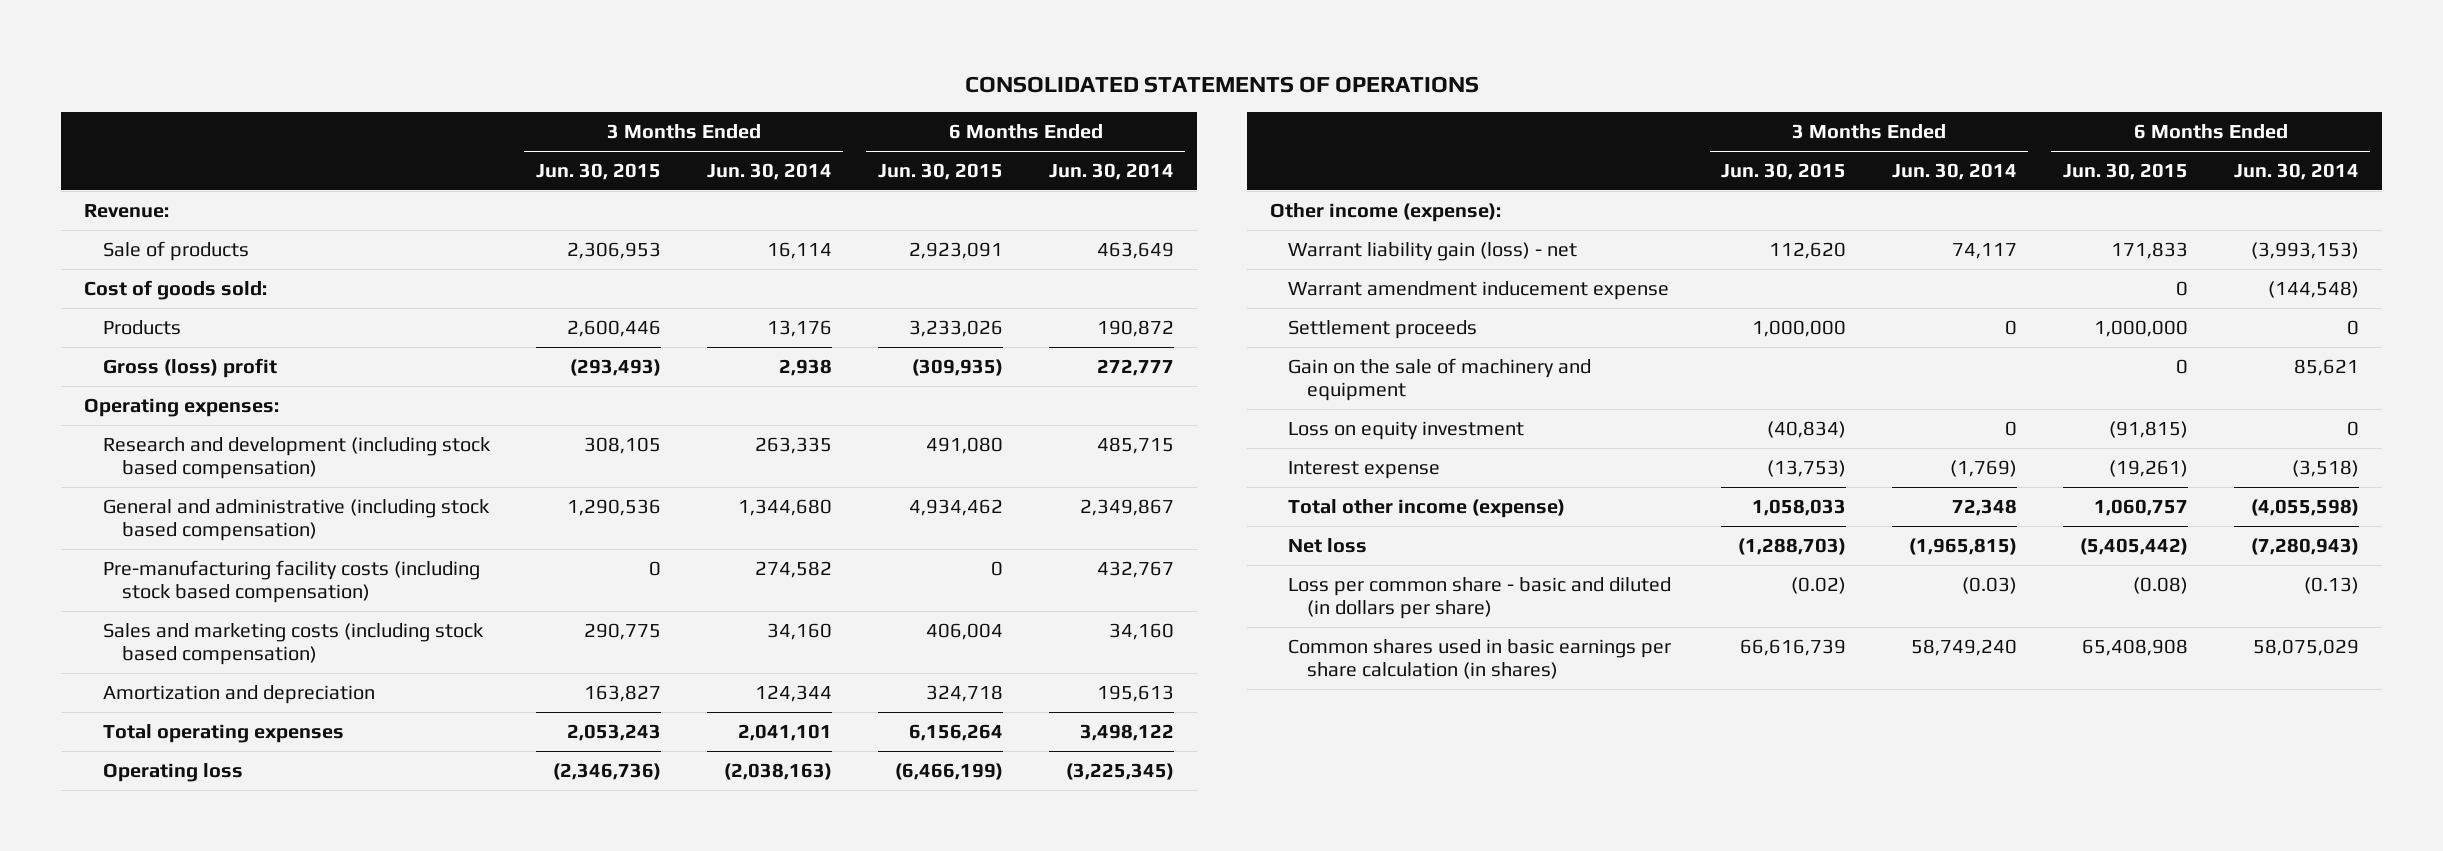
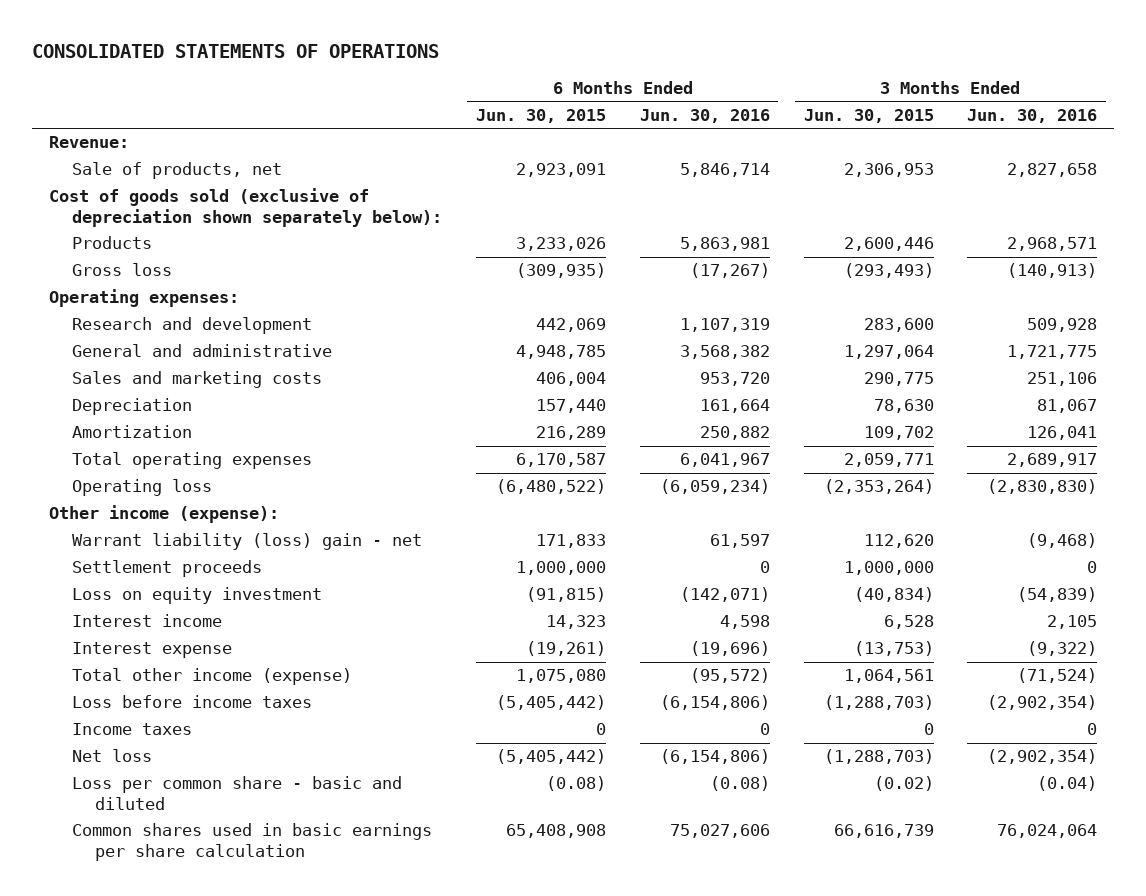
[706,162,832,180] Jun. 30, 2014 -> none
[1048,162,1174,180] Jun. 30, 2014 -> none
none -> [639,108,770,123] Jun. 30, 2016
none -> [967,108,1098,123] Jun. 30, 2016
[102,240,249,261] Sale of products -> [72,162,283,180] Sale of products, net
[84,279,268,300] Cost of goods sold: -> [49,188,443,227] Cost of goods sold (exclusive of depreciation shown separately below):
[102,357,277,378] Gross (loss) profit -> [72,263,173,277] Gross loss
[102,559,480,603] Pre-manufacturing facility costs (including stock based compensation) -> none
[102,684,375,704] Amortization and depreciation -> none
[102,436,491,479] Research and development (including stock based compensation) -> [72,317,313,335] Research and development
[583,436,661,454] 308,105 -> [863,318,934,333] 283,600
[925,436,1003,454] 491,080 -> [535,318,606,333] 442,069
[102,498,490,541] General and administrative (including stock based compensation) -> [72,344,333,358] General and administrative
[566,498,661,516] 1,290,536 -> [843,345,934,360] 1,297,064
[908,498,1003,516] 4,934,462 -> [515,345,606,360] 4,948,785
[102,622,484,665] Sales and marketing costs (including stock based compensation) -> [72,371,323,389] Sales and marketing costs
none -> [72,398,193,416] Depreciation
none -> [72,425,193,439] Amortization
[566,723,661,741] 2,053,243 -> [843,453,934,468] 2,059,771
[908,723,1003,741] 6,156,264 -> [515,453,606,468] 6,170,587
[552,762,661,780] (2,346,736) -> [823,479,934,495] (2,353,264)
[894,762,1003,780] (6,466,199) -> [495,479,606,495] (6,480,522)
[1288,280,1670,300] Warrant amendment inducement expense -> none
[1288,241,1578,261] Warrant liability gain (loss) - net -> [72,533,423,551] Warrant liability (loss) gain - net
[1288,357,1592,401] Gain on the sale of machinery and equipment -> none
none -> [72,614,223,628] Interest income
[1752,498,1847,516] 1,058,033 -> [843,669,934,684] 1,064,561
[2093,498,2188,516] 1,060,757 -> [515,669,606,684] 1,075,080
none -> [72,695,313,709] Loss before income taxes
none -> [72,723,193,736] Income taxes
[1288,576,1672,619] Loss per common share - basic and diluted (in dollars per share) -> [72,776,403,810] Loss per common share - basic and diluted
[1288,638,1672,679] Common shares used in basic earnings per share calculation (in shares) -> [72,823,433,861] Common shares used in basic earnings per share calculation

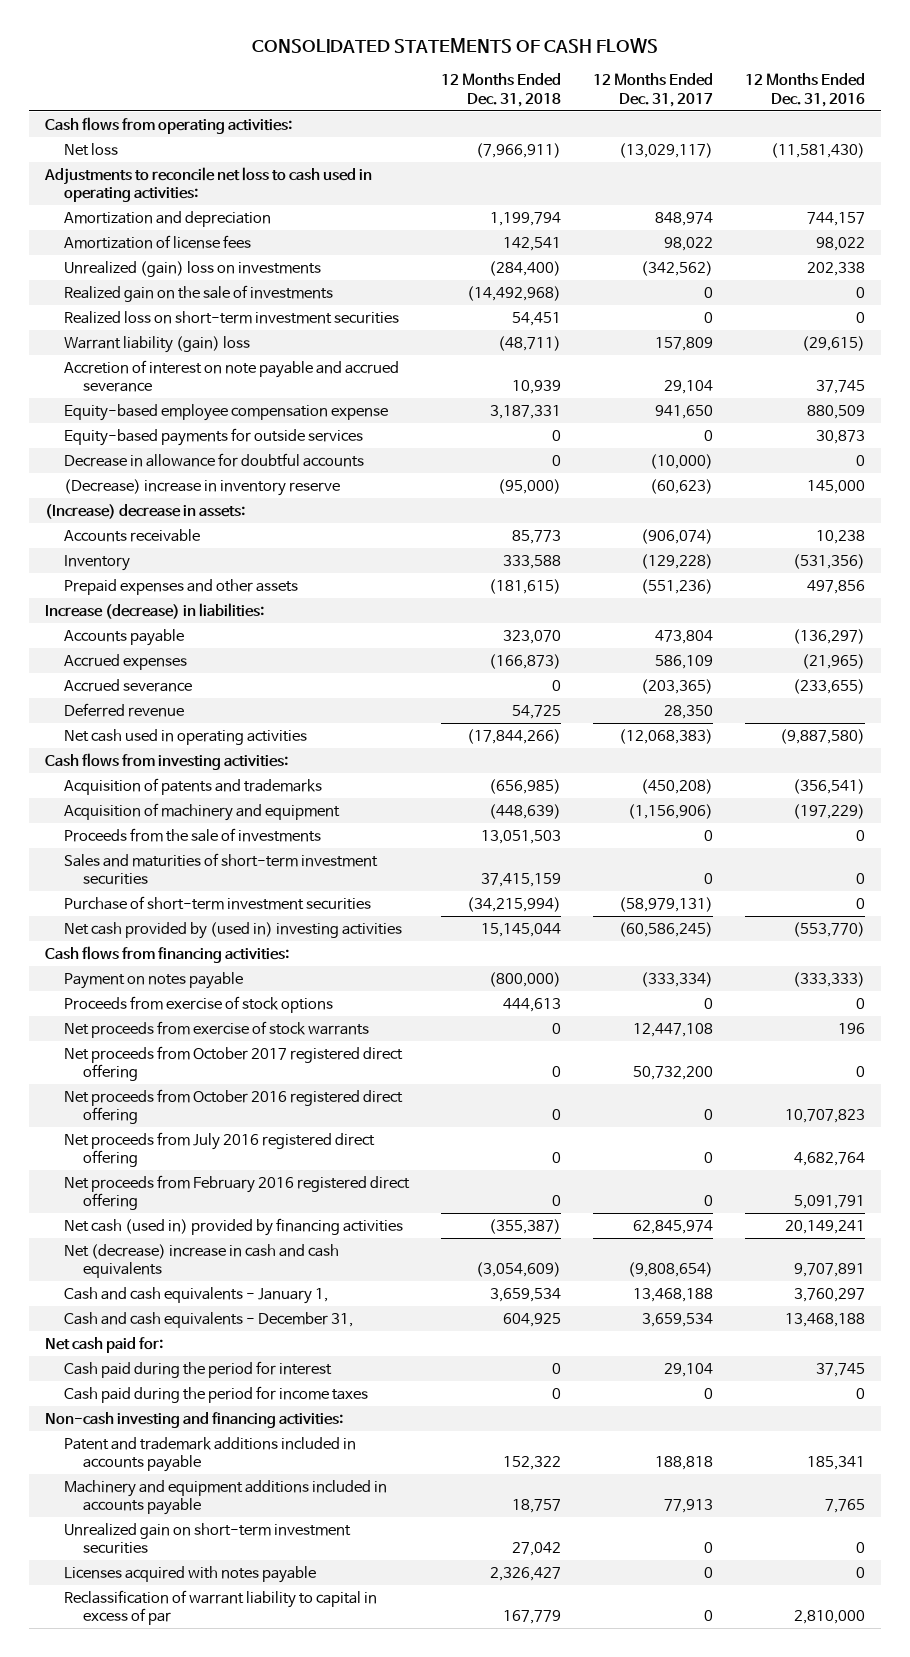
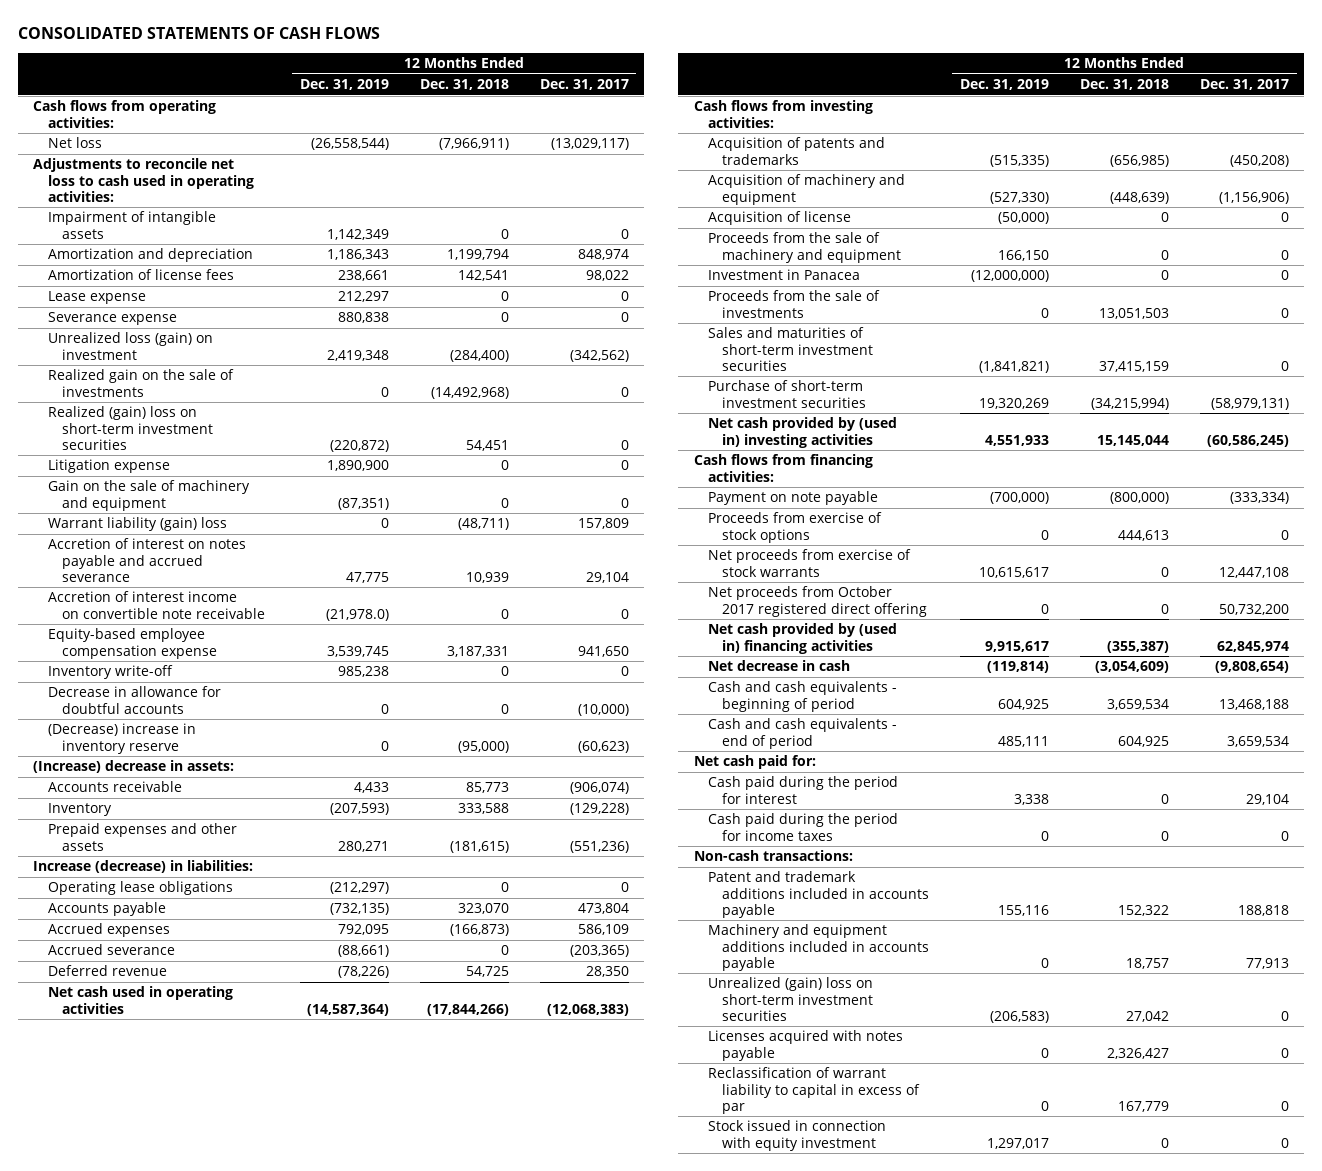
[745,73,866,107] 12 Months Ended Dec. 31, 2016 -> none
none -> [299,79,389,91] Dec. 31, 2019
none -> [47,211,216,239] Impairment of intangible assets
none -> [47,291,146,305] Lease expense
none -> [47,312,177,326] Severance expense
[63,260,321,277] Unrealized (gain) loss on investments -> [47,332,213,360] Unrealized loss (gain) on investment
[63,310,399,324] Realized loss on short-term investment securities -> [47,406,213,450] Realized (gain) loss on short-term investment securities
none -> [47,459,170,474] Litigation expense
none -> [47,480,250,511] Gain on the sale of machinery and equipment
[63,359,399,393] Accretion of interest on note payable and accrued severance -> [47,538,246,582] Accretion of interest on notes payable and accrued severance
none -> [47,591,265,619] Accretion of interest income on convertible note receivable
[63,427,363,446] Equity-based payments for outside services -> none
none -> [47,665,173,680] Inventory write-off
none -> [47,881,233,896] Operating lease obligations
none -> [707,211,851,226] Acquisition of license
none -> [707,232,901,263] Proceeds from the sale of machinery and equipment
none -> [707,269,860,281] Investment in Panacea
[63,971,243,989] Payment on notes payable -> [707,491,878,506] Payment on note payable
[63,1088,403,1125] Net proceeds from October 2016 registered direct offering -> none
[63,1131,375,1168] Net proceeds from July 2016 registered direct offering -> none
[63,1174,410,1211] Net proceeds from February 2016 registered direct offering -> none
[63,1217,403,1236] Net cash (used in) provided by financing activities -> [707,623,897,654] Net cash provided by (used in) financing activities
[63,1243,339,1279] Net (decrease) increase in cash and cash equivalents -> [707,660,850,672] Net decrease in cash
[63,1286,328,1304] Cash and cash equivalents - January 1, -> [707,681,897,712] Cash and cash equivalents - beginning of period
[63,1311,353,1328] Cash and cash equivalents - December 31, -> [707,718,897,749] Cash and cash equivalents - end of period
[44,1411,343,1428] Non-cash investing and financing activities: -> [693,850,853,862] Non-cash transactions:
[63,1522,351,1555] Unrealized gain on short-term investment securities -> [707,977,873,1021] Unrealized (gain) loss on short-term investment securities
none -> [707,1120,886,1151] Stock issued in connection with equity investment

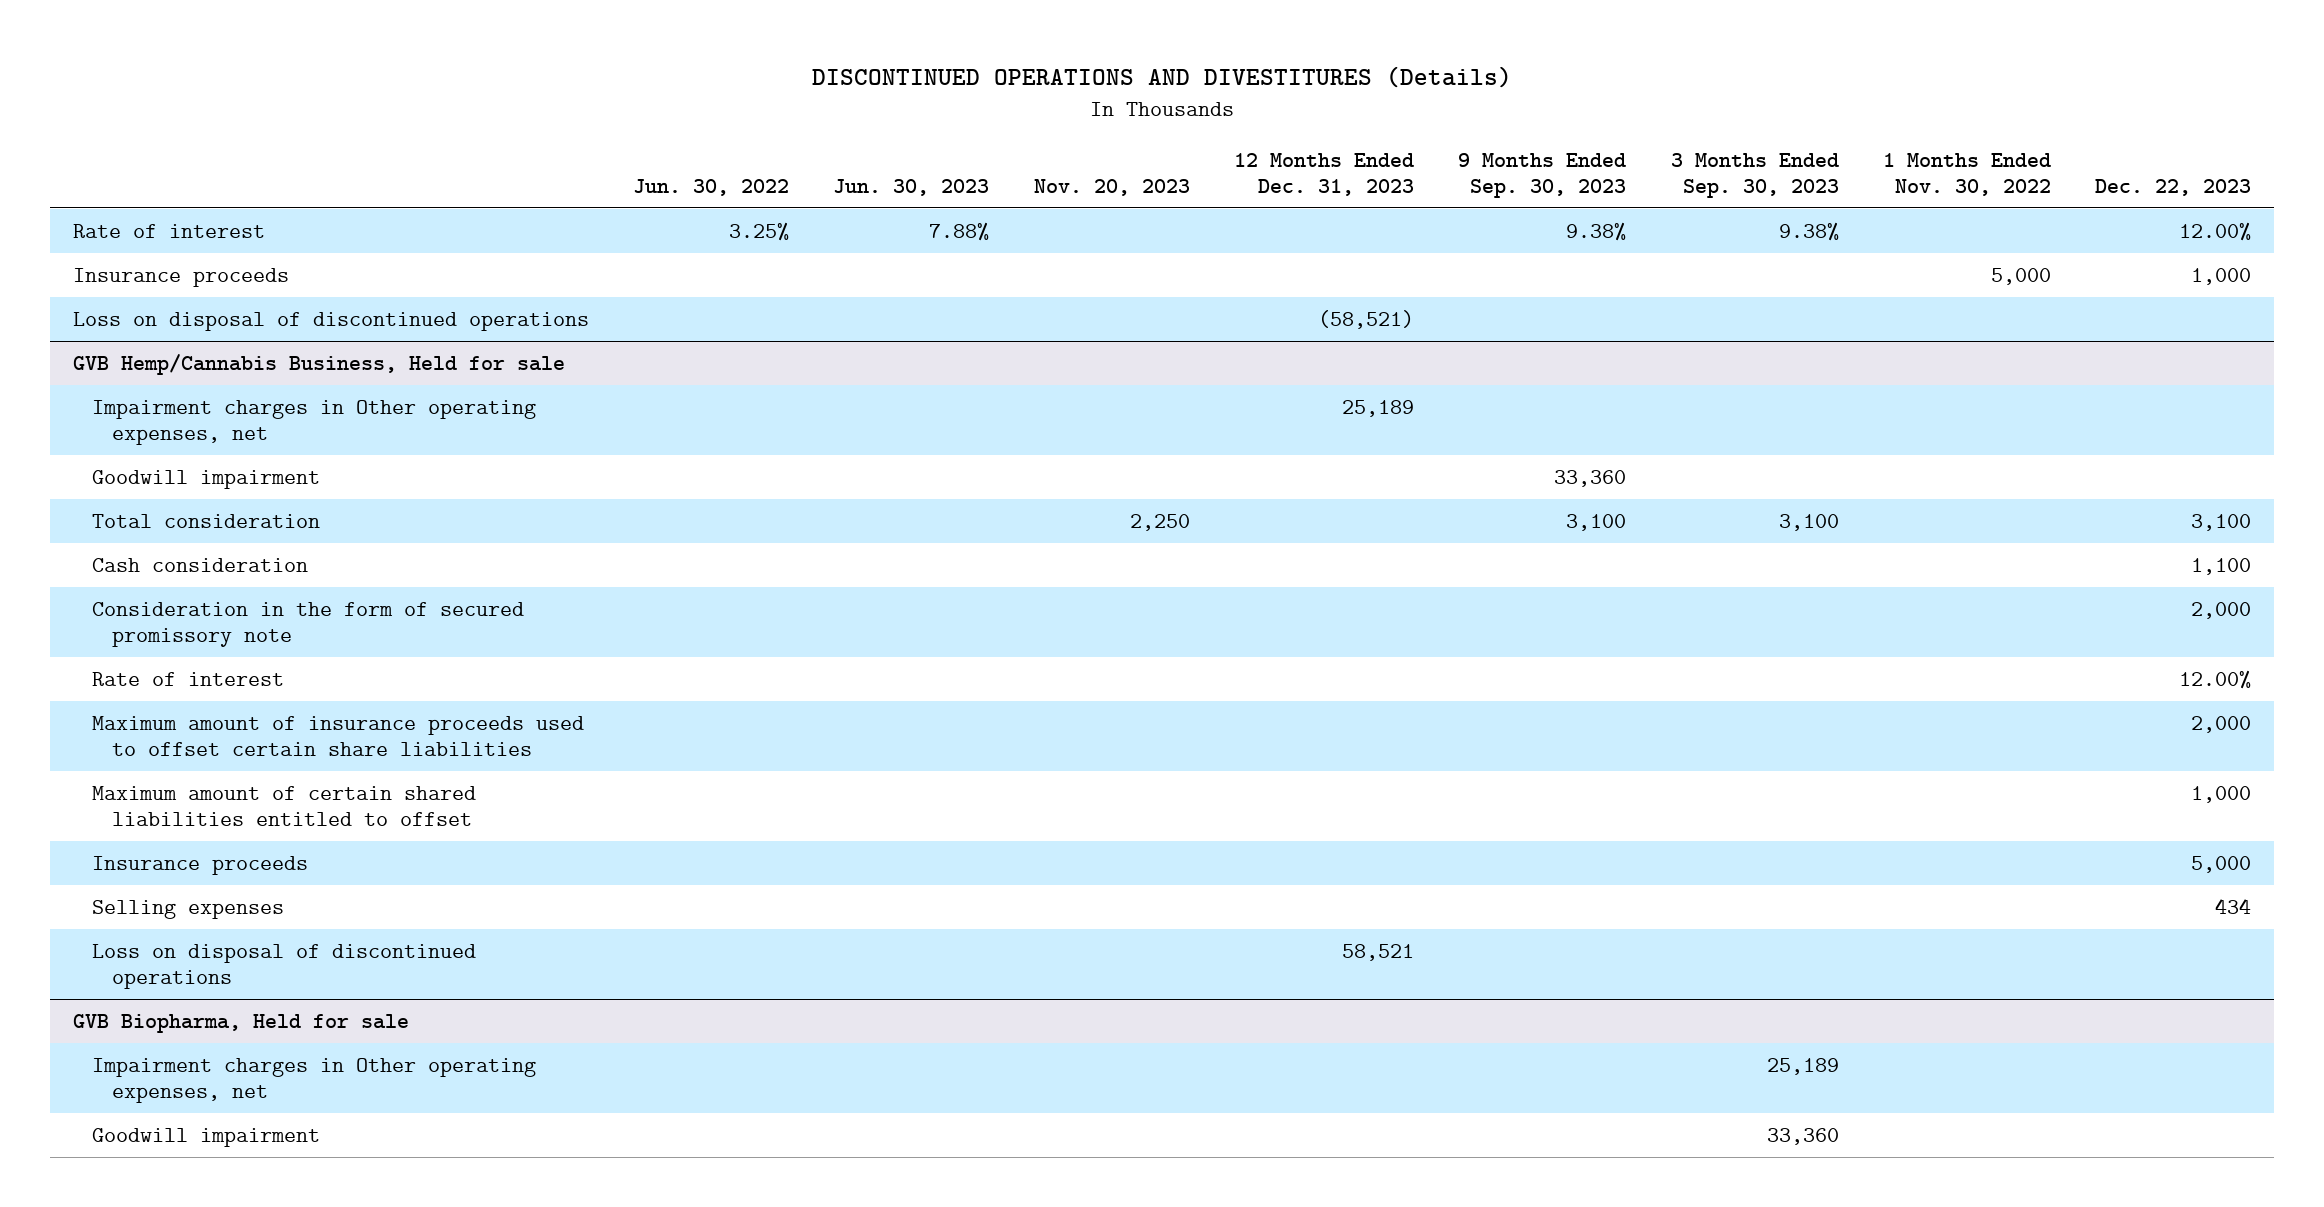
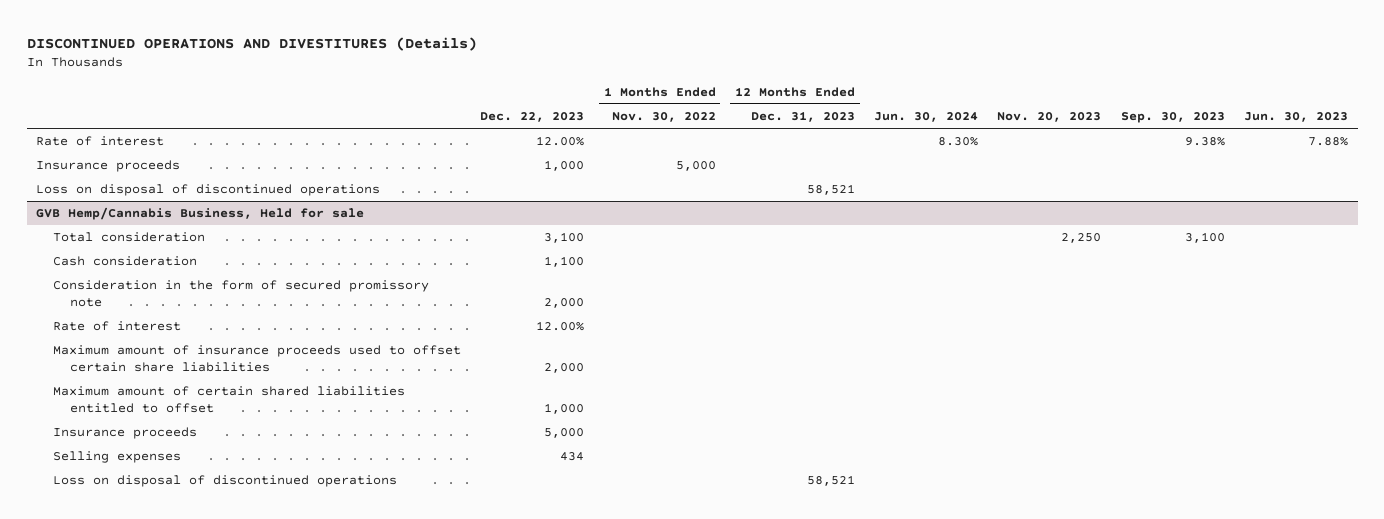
[632,178,789,196] Jun. 30, 2022 -> none
[1458,152,1627,198] 9 Months Ended Sep. 30, 2023 -> none
[1670,152,1839,198] 3 Months Ended Sep. 30, 2023 -> none
none -> [874,111,979,122] Jun. 30, 2024
none -> [1120,111,1225,123] Sep. 30, 2023
[1317,309,1414,329] (58,521) -> [806,184,855,196] 58,521
[92,399,537,445] Impairment charges in Other operating expenses, net -> none
[92,469,321,489] Goodwill impairment -> none
[72,1013,409,1033] GVB Biopharma, Held for sale -> none
[92,1057,537,1103] Impairment charges in Other operating expenses, net -> none
[92,1127,321,1147] Goodwill impairment -> none

